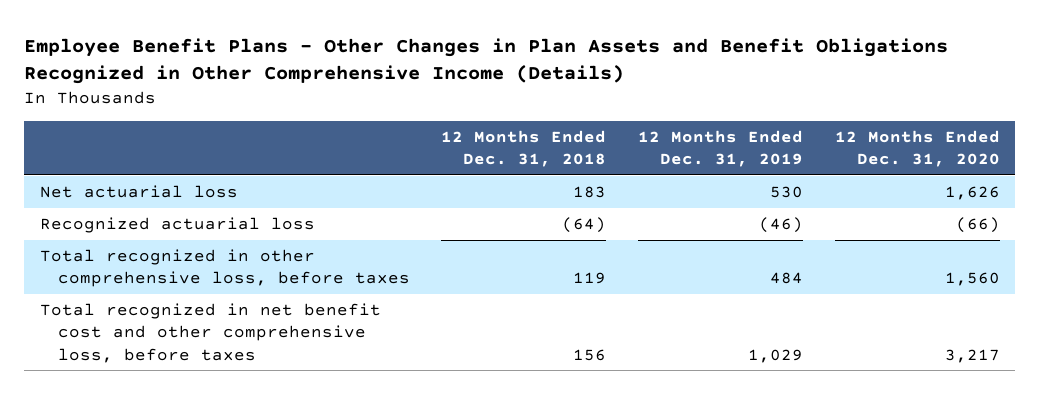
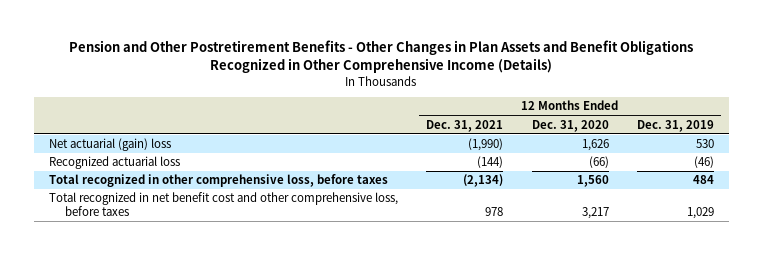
[24,37,949,85] Employee Benefit Plans - Other Changes in Plan Assets and Benefit Obligations Recognized in Other Comprehensive Income (Details) -> [69,40,694,74] Pension and Other Postretirement Benefits - Other Changes in Plan Assets and Benefit Obligations Recognized in Other Comprehensive Income (Details)
[441,129,607,168] 12 Months Ended Dec. 31, 2018 -> none
none -> [426,119,504,132] Dec. 31, 2021
[39,185,238,199] Net actuarial loss -> [48,138,171,152] Net actuarial (gain) loss

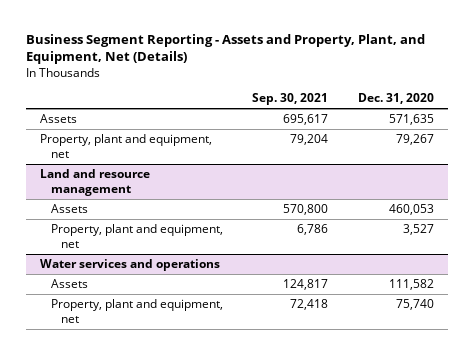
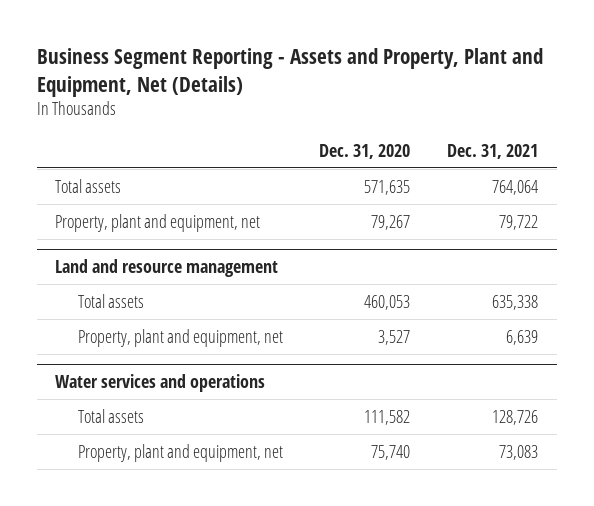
[25,33,425,65] Business Segment Reporting - Assets and Property, Plant, and Equipment, Net (Details) -> [36,48,543,97] Business Segment Reporting - Assets and Property, Plant and Equipment, Net (Details)
[252,93,329,106] Sep. 30, 2021 -> none
none -> [447,143,539,159] Dec. 31, 2021
[40,113,78,123] Assets -> [55,178,122,193] Total assets
[50,203,88,213] Assets -> [77,293,144,308] Total assets
[50,278,88,288] Assets -> [77,408,144,423] Total assets

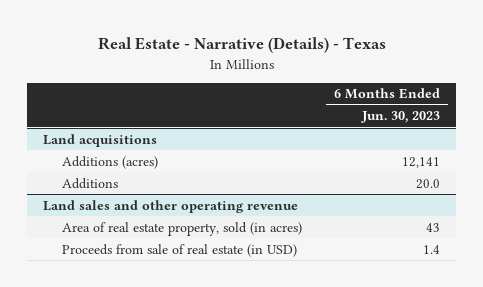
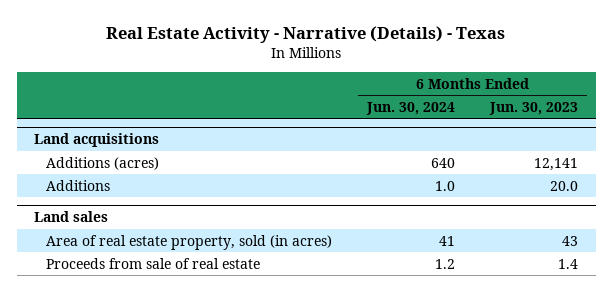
[97,37,386,54] Real Estate - Narrative (Details) - Texas -> [106,25,506,43] Real Estate Activity - Narrative (Details) - Texas
none -> [366,101,456,115] Jun. 30, 2024
[43,199,299,213] Land sales and other operating revenue -> [34,211,109,223] Land sales
[62,243,298,257] Proceeds from sale of real estate (in USD) -> [46,257,261,269] Proceeds from sale of real estate

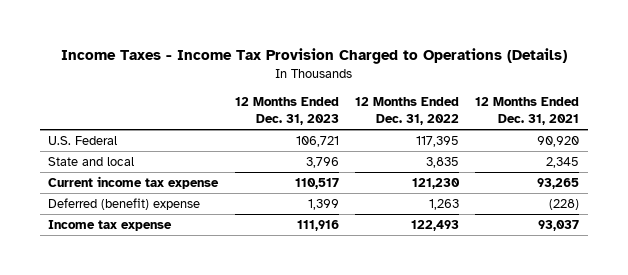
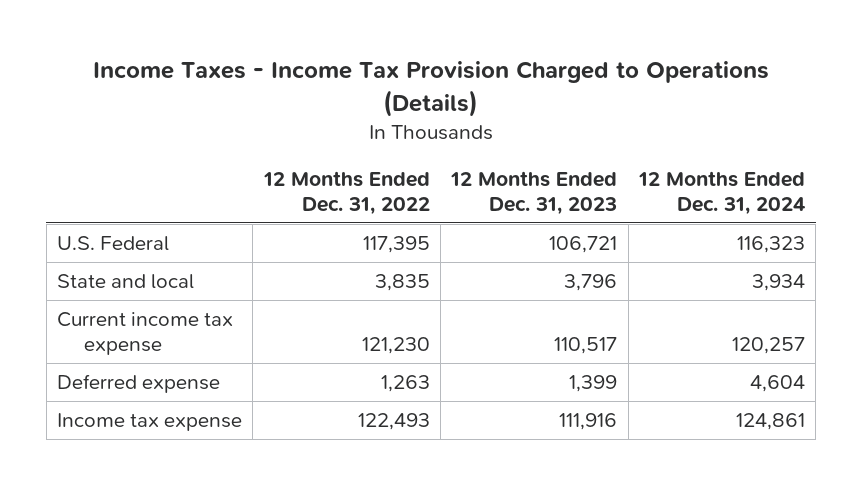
[475,96,580,125] 12 Months Ended Dec. 31, 2021 -> none
none -> [637,170,805,216] 12 Months Ended Dec. 31, 2024
[48,198,201,211] Deferred (benefit) expense -> [56,374,220,394] Deferred expense

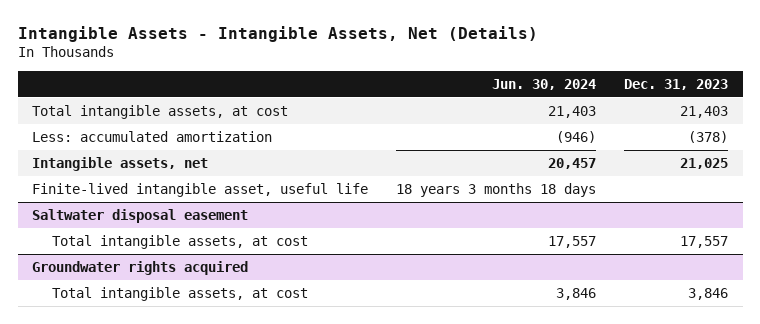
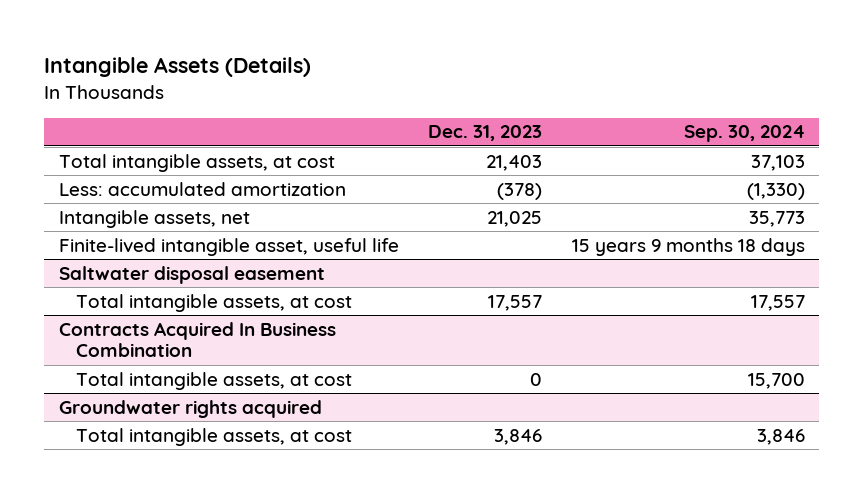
[17,25,538,42] Intangible Assets - Intangible Assets, Net (Details) -> [44,57,312,78] Intangible Assets (Details)
[492,78,597,90] Jun. 30, 2024 -> none
none -> [683,125,805,143] Sep. 30, 2024
none -> [58,321,336,358] Contracts Acquired In Business Combination
none -> [76,371,353,390] Total intangible assets, at cost

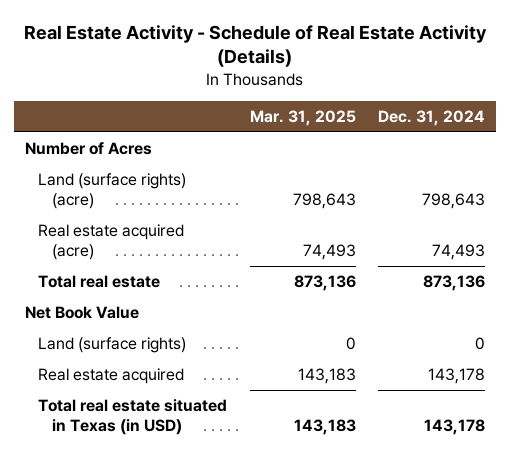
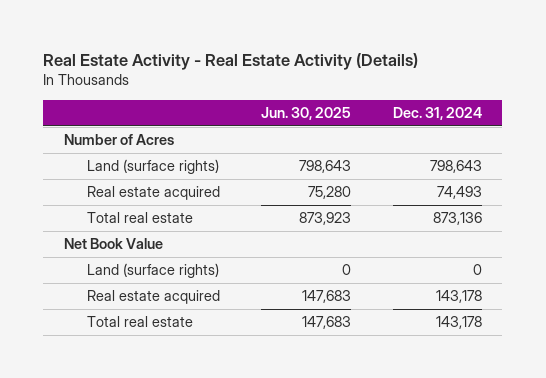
[23,24,487,68] Real Estate Activity - Schedule of Real Estate Activity (Details) -> [43,52,419,70] Real Estate Activity - Real Estate Activity (Details)
[249,110,356,127] Mar. 31, 2025 -> none
none -> [261,107,352,121] Jun. 30, 2025
[38,173,187,210] Land (surface rights) (acre) -> [86,159,219,175] Land (surface rights)
[38,224,185,261] Real estate acquired (acre) -> [86,186,220,201] Real estate acquired
[38,399,228,436] Total real estate situated in Texas (in USD) -> [86,316,193,328] Total real estate

